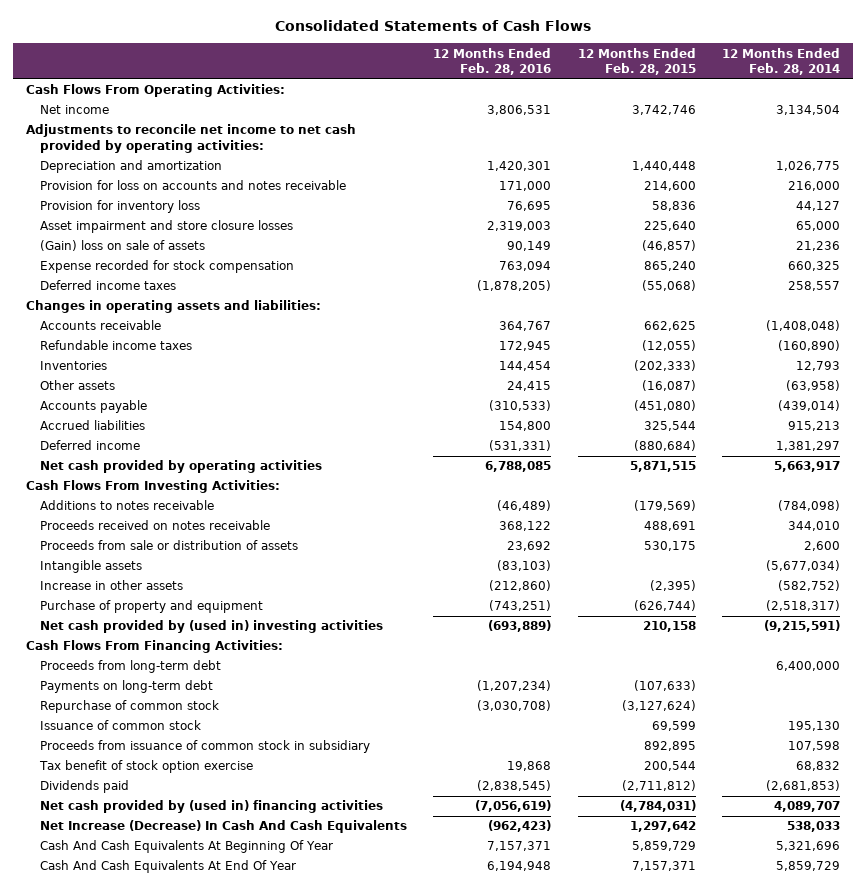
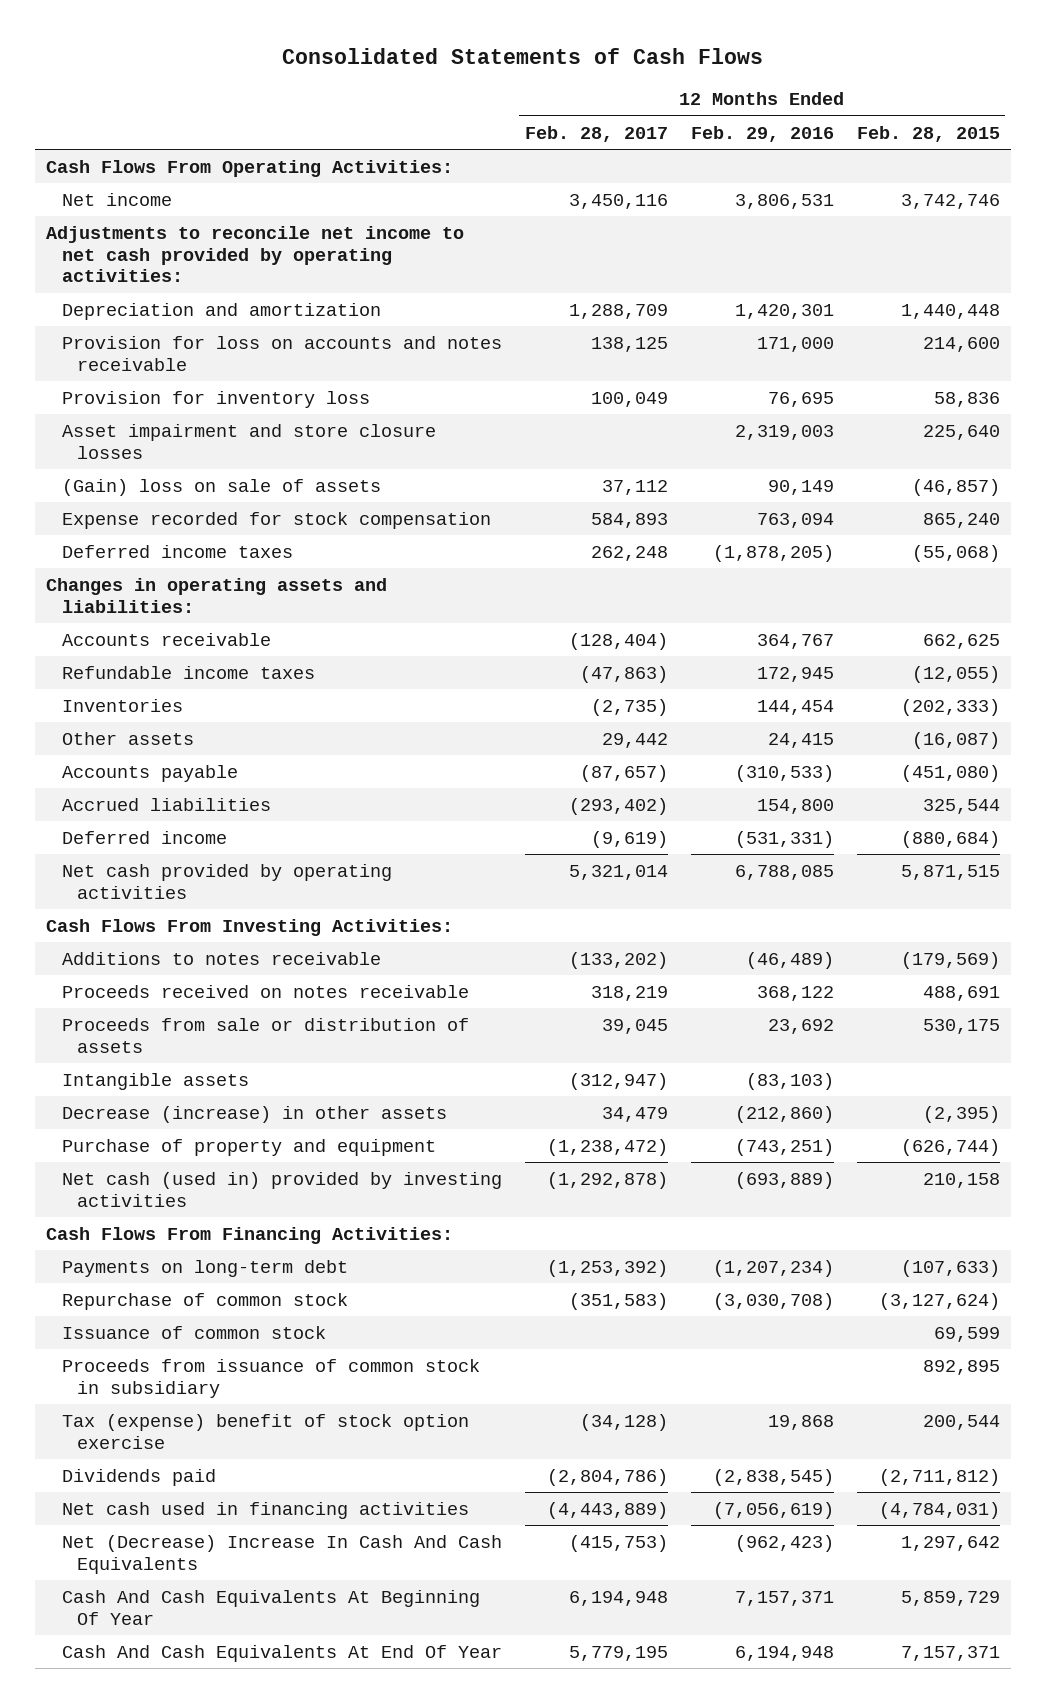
[433,47,552,76] 12 Months Ended Feb. 28, 2016 -> none
[721,47,840,76] 12 Months Ended Feb. 28, 2014 -> none
none -> [524,125,668,142] Feb. 28, 2017
none -> [690,125,834,142] Feb. 29, 2016
[39,580,183,591] Increase in other assets -> [61,1105,447,1123] Decrease (increase) in other assets
[39,620,383,634] Net cash provided by (used in) investing activities -> [61,1171,502,1207] Net cash (used in) provided by investing activities
[39,660,221,674] Proceeds from long-term debt -> none
[38,760,253,774] Tax benefit of stock option exercise -> [61,1413,469,1449] Tax (expense) benefit of stock option exercise
[39,800,383,814] Net cash provided by (used in) financing activities -> [61,1501,469,1519] Net cash used in financing activities
[39,820,407,834] Net Increase (Decrease) In Cash And Cash Equivalents -> [61,1534,502,1574] Net (Decrease) Increase In Cash And Cash Equivalents

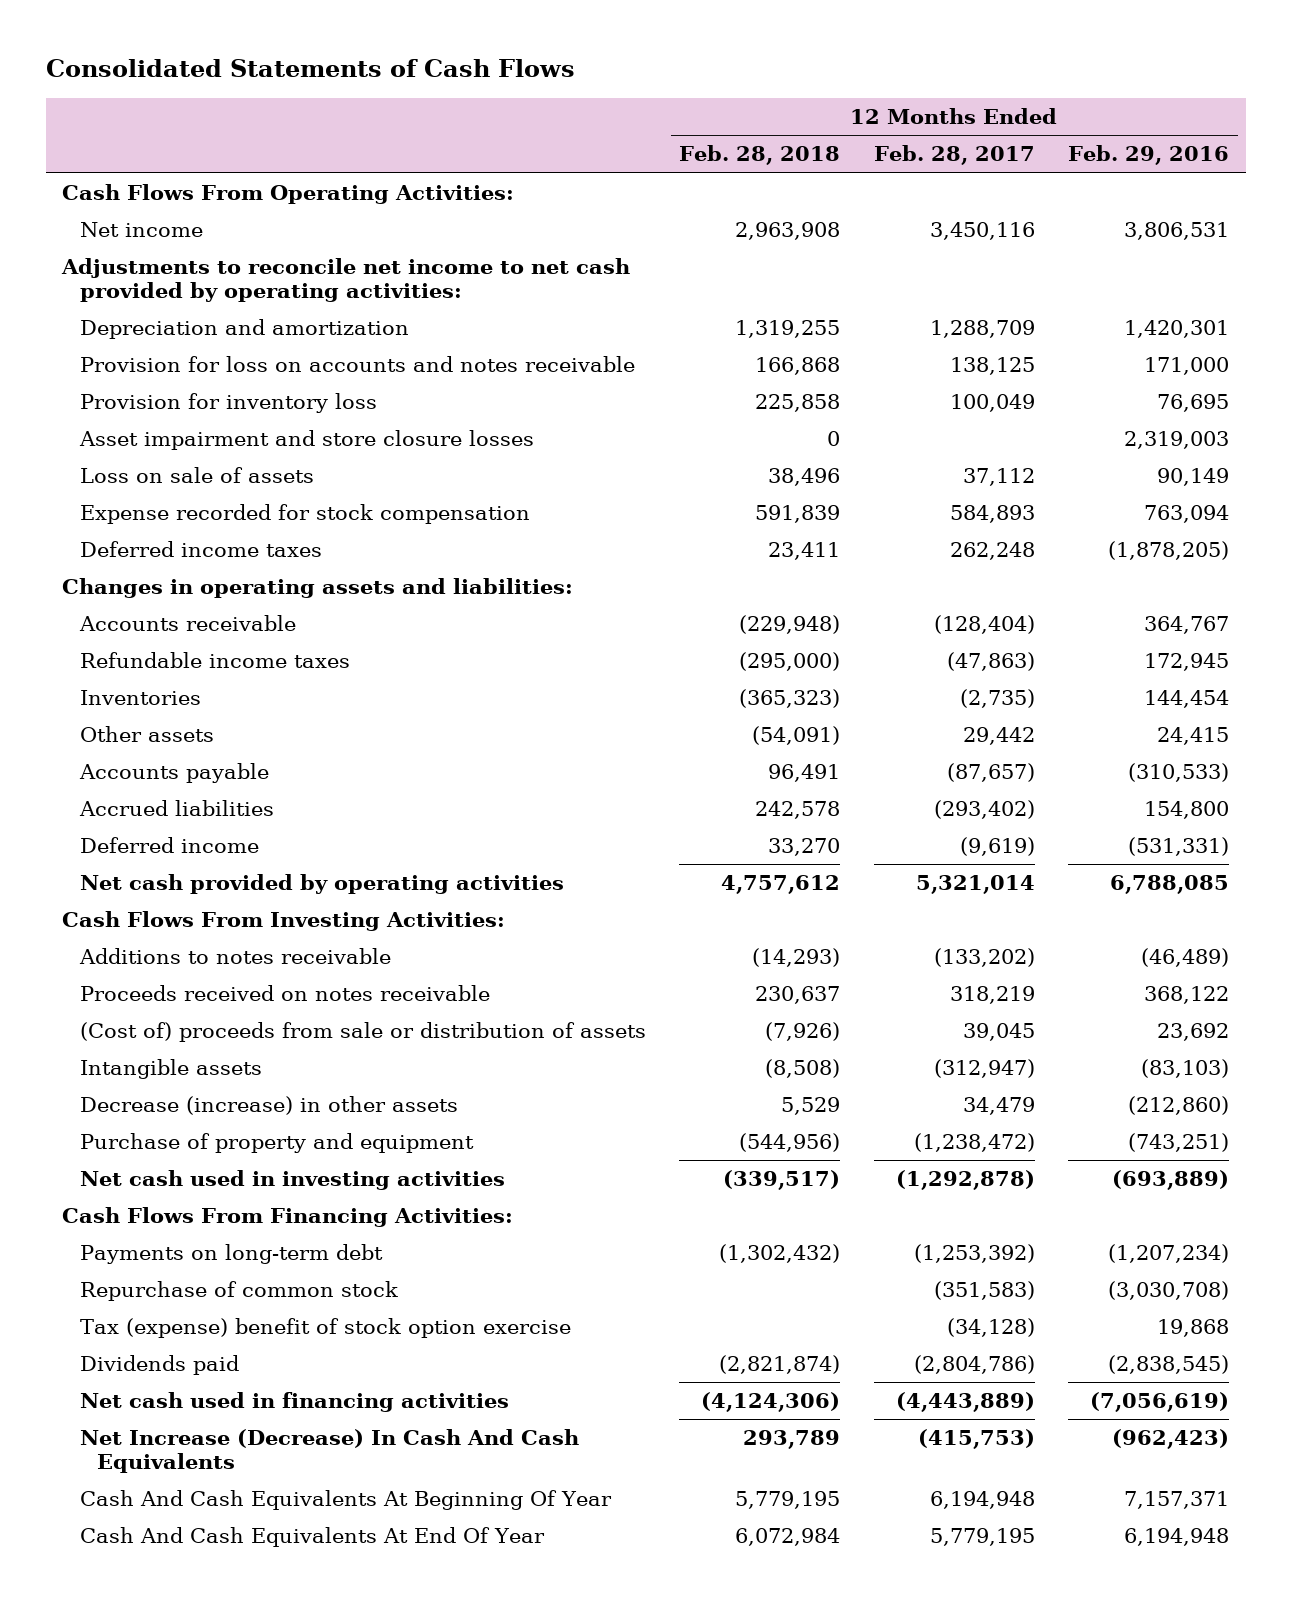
[856,125,1000,142] Feb. 28, 2015 -> none
none -> [679,145,841,166] Feb. 28, 2018
[61,478,381,496] (Gain) loss on sale of assets -> [79,467,314,484] Loss on sale of assets
[61,1017,469,1053] Proceeds from sale or distribution of assets -> [79,1022,646,1043] (Cost of) proceeds from sale or distribution of assets
[61,1171,502,1207] Net cash (used in) provided by investing activities -> [79,1170,505,1191] Net cash used in investing activities
[61,1325,326,1339] Issuance of common stock -> none
[61,1358,480,1398] Proceeds from issuance of common stock in subsidiary -> none
[61,1534,502,1574] Net (Decrease) Increase In Cash And Cash Equivalents -> [79,1429,579,1474] Net Increase (Decrease) In Cash And Cash Equivalents

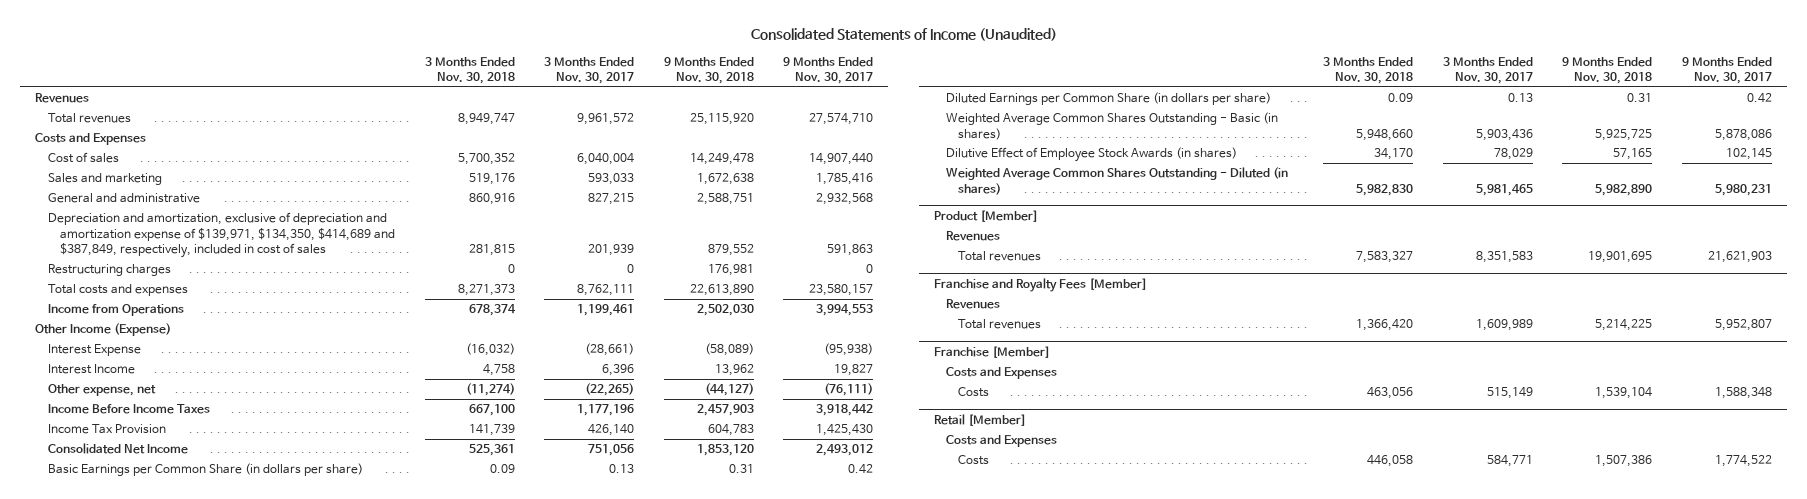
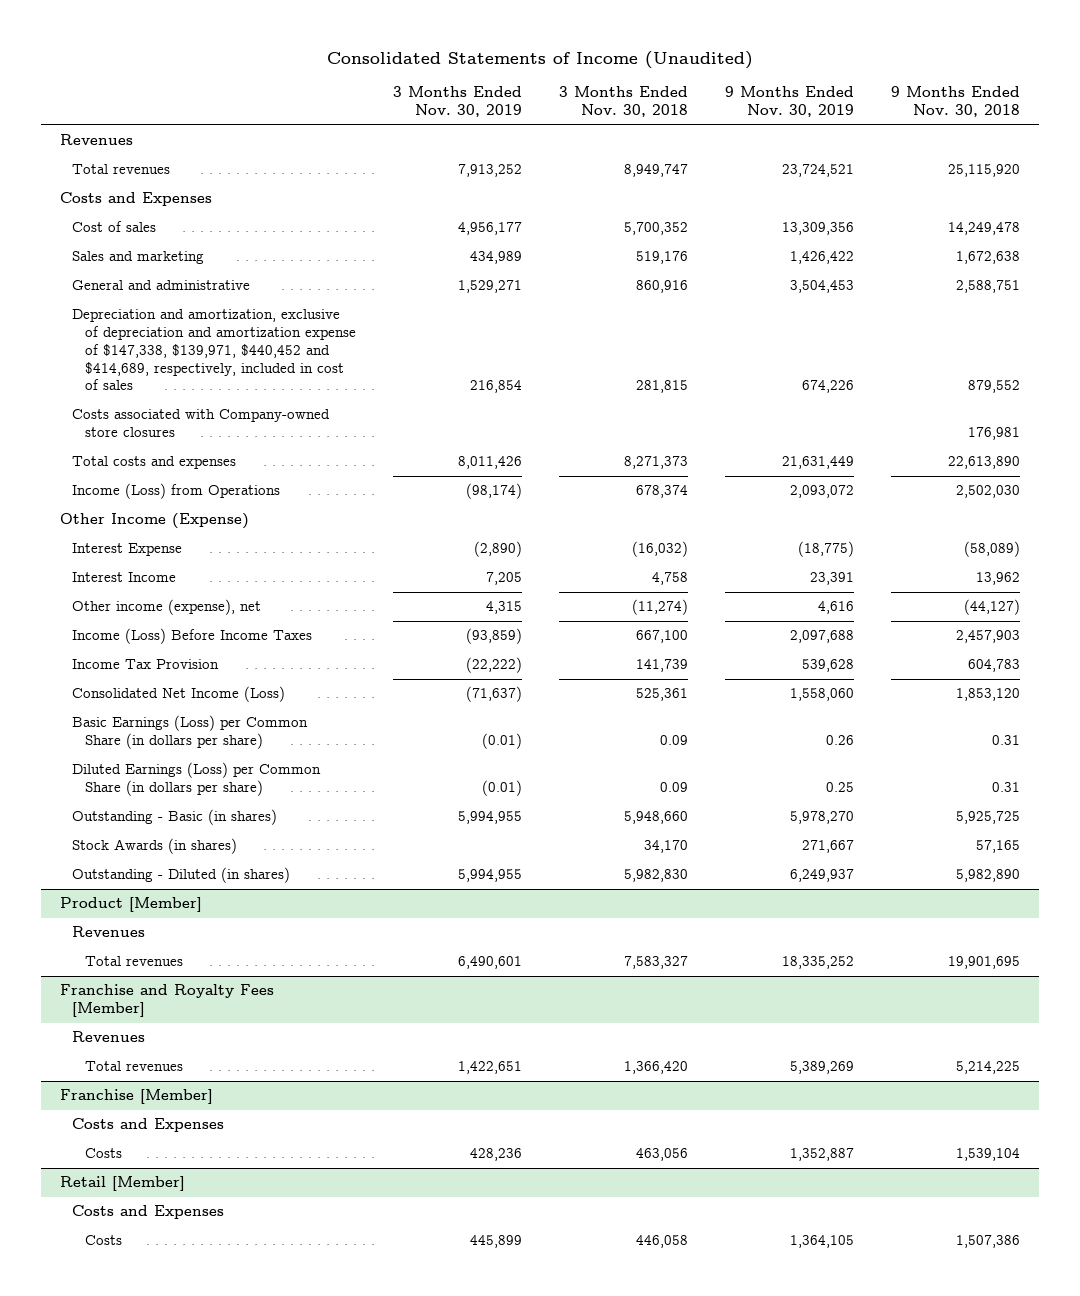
[544,57,635,85] 3 Months Ended Nov. 30, 2017 -> none
[783,57,874,85] 9 Months Ended Nov. 30, 2017 -> none
none -> [393,86,523,118] 3 Months Ended Nov. 30, 2019
none -> [725,86,855,118] 9 Months Ended Nov. 30, 2019
[47,264,171,277] Restructuring charges -> none
[47,212,395,258] Depreciation and amortization, exclusive of depreciation and amortization expense of $139,971, $134,350, $414,689 and $387,849, respectively, included in cost of sales -> [72,309,357,391] Depreciation and amortization, exclusive of depreciation and amortization expense of $147,338, $139,971, $440,452 and $414,689, respectively, included in cost of sales
none -> [72,409,331,438] Costs associated with Company-owned store closures
[47,304,184,317] Income from Operations -> [72,483,281,500] Income (Loss) from Operations
[47,384,156,397] Other expense, net -> [72,599,262,616] Other income (expense), net
[47,404,210,415] Income Before Income Taxes -> [72,628,313,645] Income (Loss) Before Income Taxes
[47,443,188,455] Consolidated Net Income -> [72,686,286,703] Consolidated Net Income (Loss)
[47,463,363,477] Basic Earnings per Common Share (in dollars per share) -> [72,715,309,750] Basic Earnings (Loss) per Common Share (in dollars per share)
[946,92,1272,106] Diluted Earnings per Common Share (in dollars per share) -> [72,762,322,797] Diluted Earnings (Loss) per Common Share (in dollars per share)
[946,112,1279,140] Weighted Average Common Shares Outstanding - Basic (in shares) -> [72,809,278,826] Outstanding - Basic (in shares)
[946,147,1238,163] Dilutive Effect of Employee Stock Awards (in shares) -> [72,838,238,855] Stock Awards (in shares)
[946,167,1289,195] Weighted Average Common Shares Outstanding - Diluted (in shares) -> [72,867,291,884] Outstanding - Diluted (in shares)

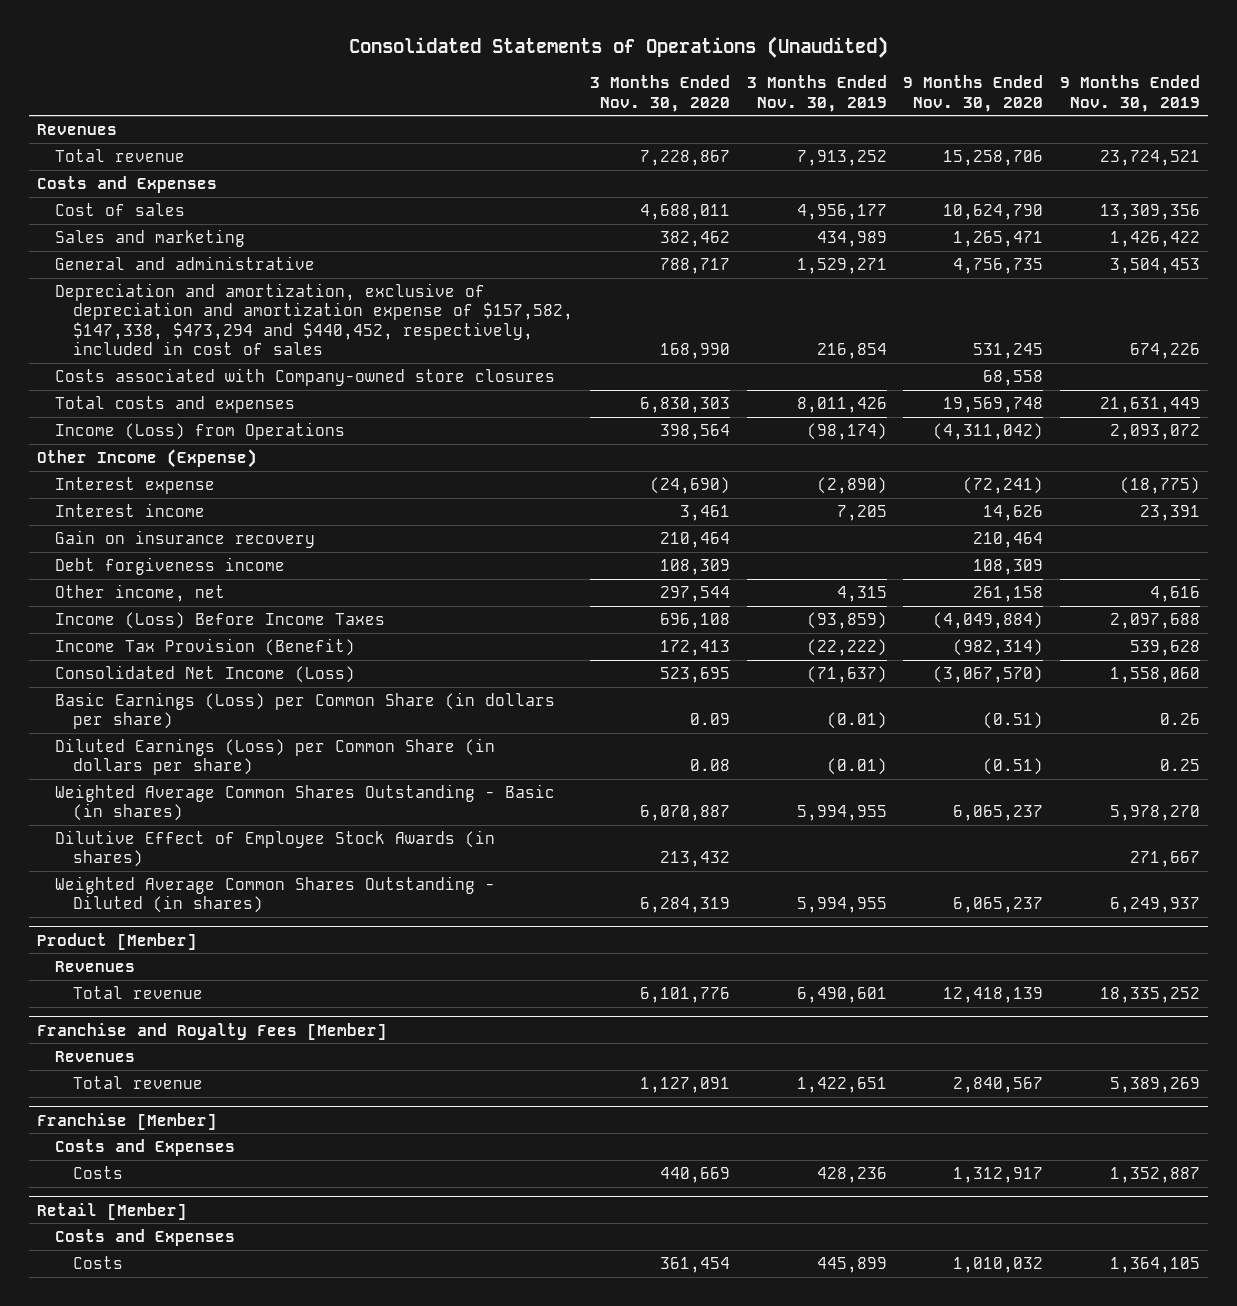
[326,50,753,69] Consolidated Statements of Income (Unaudited) -> [348,36,888,59] Consolidated Statements of Operations (Unaudited)
[559,86,689,118] 3 Months Ended Nov. 30, 2018 -> none
[891,86,1021,118] 9 Months Ended Nov. 30, 2018 -> none
none -> [590,75,731,112] 3 Months Ended Nov. 30, 2020
none -> [903,75,1044,112] 9 Months Ended Nov. 30, 2020
[72,164,171,175] Total revenues -> [55,148,186,162] Total revenue
[72,309,357,391] Depreciation and amortization, exclusive of depreciation and amortization expense of $147,338, $139,971, $440,452 and $414,689, respectively, included in cost of sales -> [55,282,574,355] Depreciation and amortization, exclusive of depreciation and amortization expense of $157,582, $147,338, $473,294 and $440,452, respectively, included in cost of sales
[72,543,183,557] Interest Expense -> [55,476,216,494] Interest expense
[72,572,177,583] Interest Income -> [55,502,206,517] Interest income
none -> [55,529,316,548] Gain on insurance recovery
none -> [55,556,286,575] Debt forgiveness income
[72,599,262,616] Other income (expense), net -> [55,583,226,602] Other income, net
[72,659,220,670] Income Tax Provision -> [55,637,356,656] Income Tax Provision (Benefit)
[72,809,278,826] Outstanding - Basic (in shares) -> [55,783,556,822] Weighted Average Common Shares Outstanding - Basic (in shares)
[72,838,238,855] Stock Awards (in shares) -> [55,829,496,868] Dilutive Effect of Employee Stock Awards (in shares)
[72,867,291,884] Outstanding - Diluted (in shares) -> [55,875,496,914] Weighted Average Common Shares Outstanding - Diluted (in shares)
[85,956,184,967] Total revenues -> [73,985,204,999] Total revenue
[85,1061,184,1072] Total revenues -> [73,1075,204,1089] Total revenue

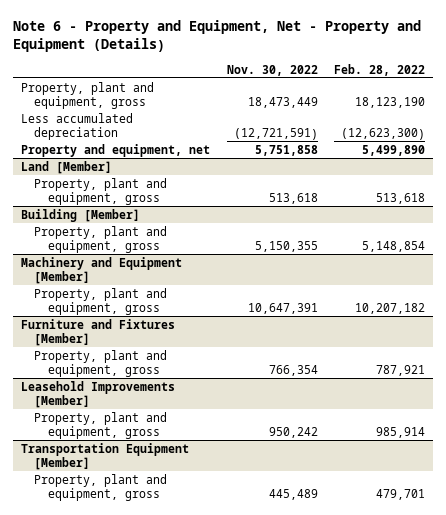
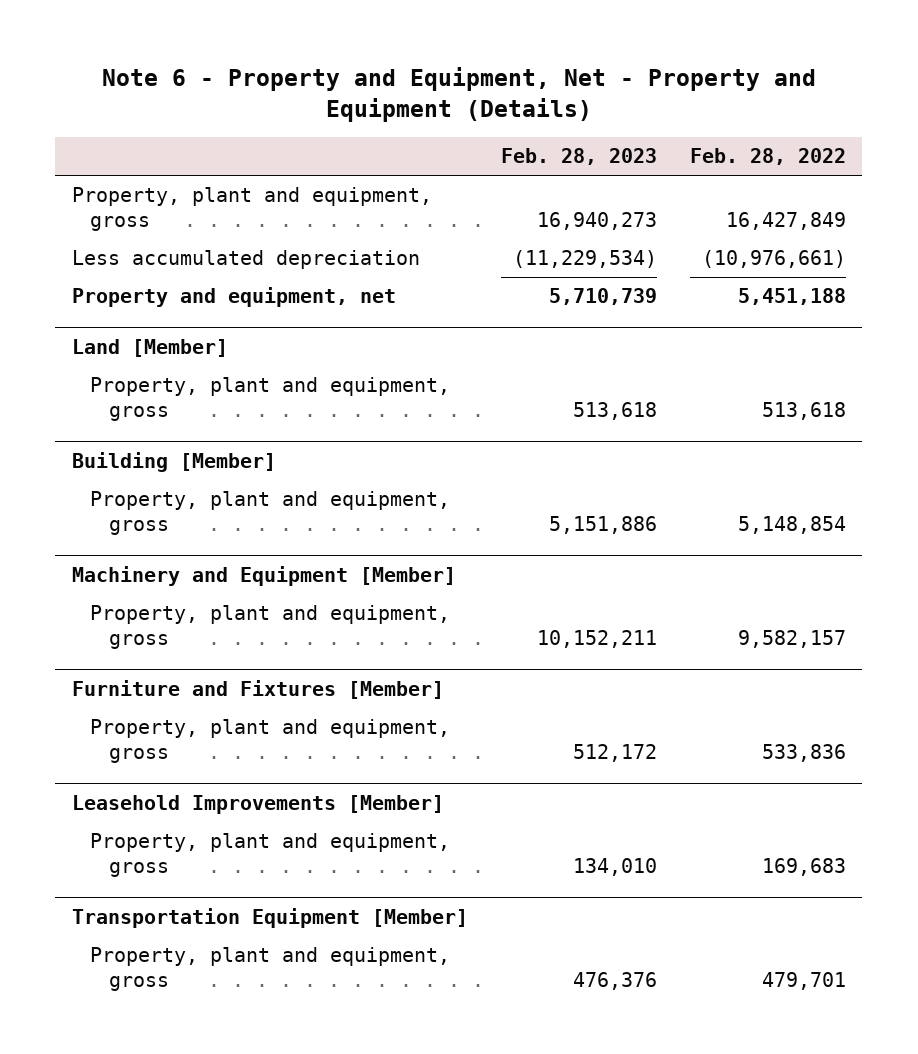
[226,64,318,76] Nov. 30, 2022 -> none
none -> [500,148,657,166] Feb. 28, 2023
[354,96,425,108] 18,123,190 -> [725,211,846,230] 16,427,849
[340,127,425,140] (12,623,300) -> [701,250,846,269] (10,976,661)
[361,144,425,156] 5,499,890 -> [737,288,846,306] 5,451,188
[354,302,425,314] 10,207,182 -> [737,629,846,648] 9,582,157
[375,364,425,376] 787,921 -> [761,743,846,762] 533,836
[375,426,425,438] 985,914 -> [761,857,846,876] 169,683

